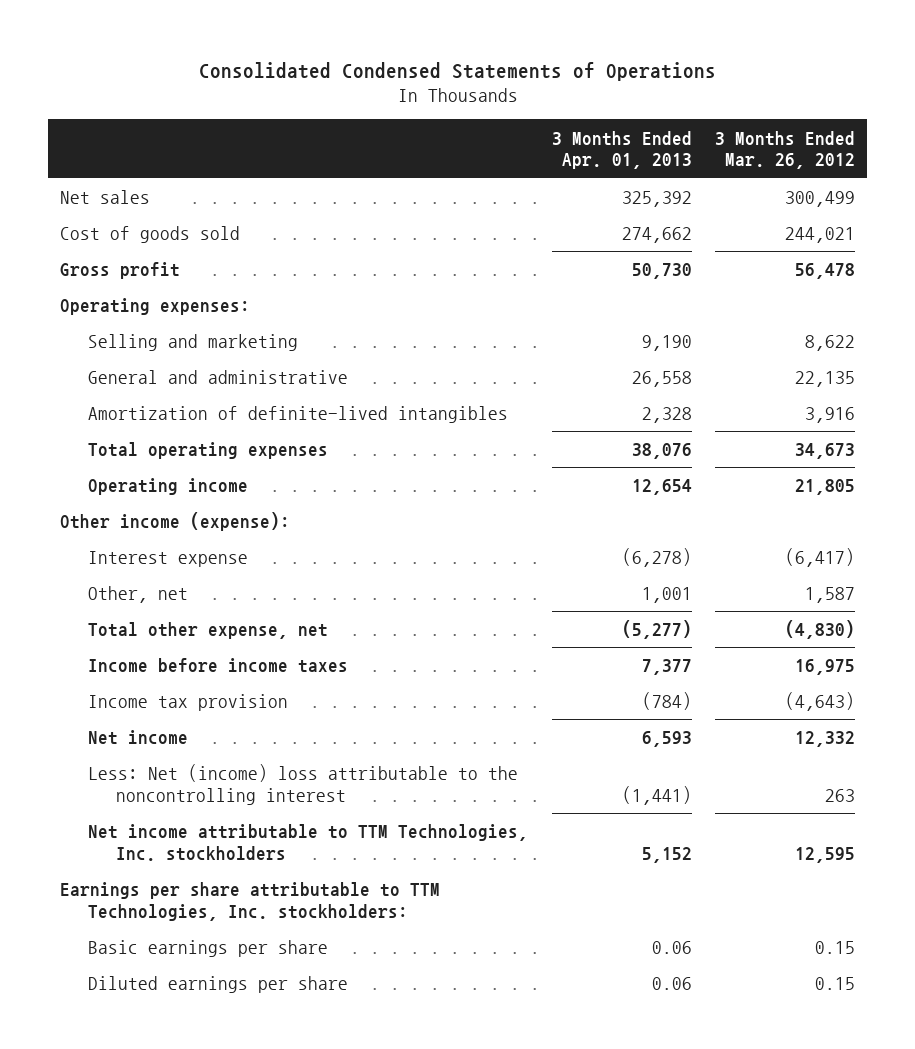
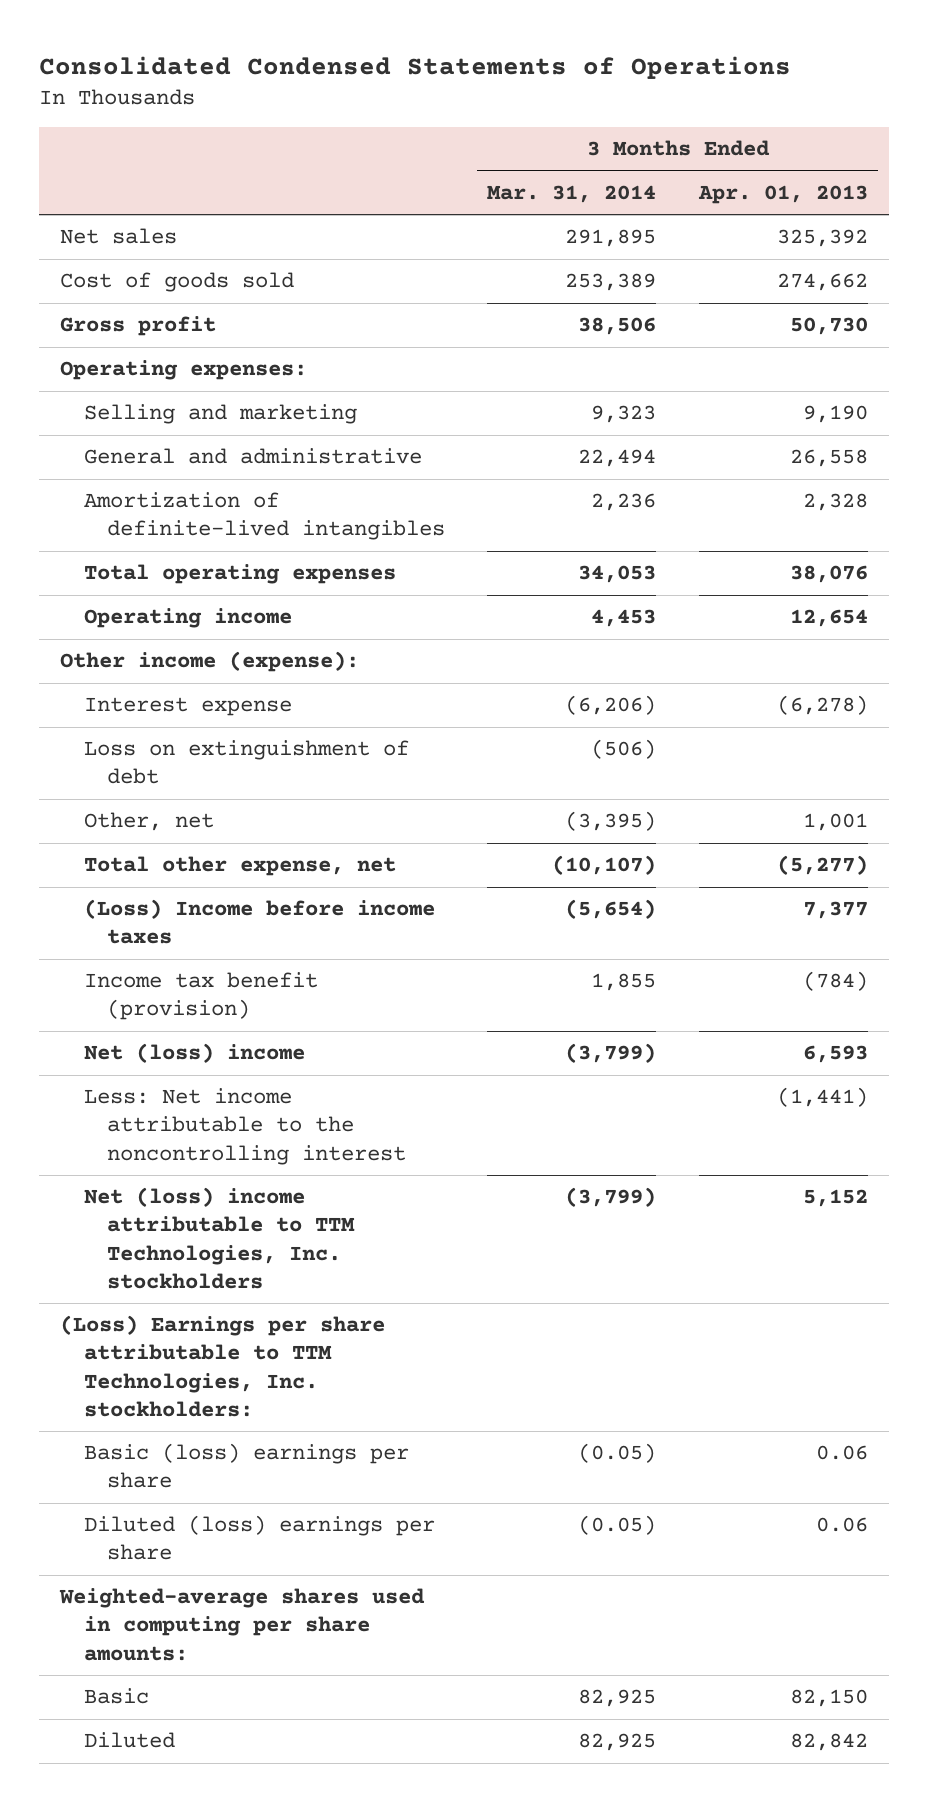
[715,130,856,170] 3 Months Ended Mar. 26, 2012 -> none
none -> [487,184,657,203] Mar. 31, 2014
none -> [83,740,409,785] Loss on extinguishment of debt
[87,658,348,674] Income before income taxes -> [83,899,435,945] (Loss) Income before income taxes
[87,694,288,712] Income tax provision -> [83,972,318,1021] Income tax benefit (provision)
[87,730,188,746] Net income -> [83,1043,305,1064] Net (loss) income
[87,764,518,805] Less: Net (income) loss attributable to the noncontrolling interest -> [83,1088,407,1165] Less: Net income attributable to the noncontrolling interest
[87,824,528,861] Net income attributable to TTM Technologies, Inc. stockholders -> [83,1187,356,1289] Net (loss) income attributable to TTM Technologies, Inc. stockholders
[60,882,441,921] Earnings per share attributable to TTM Technologies, Inc. stockholders: -> [60,1315,386,1417] (Loss) Earnings per share attributable to TTM Technologies, Inc. stockholders:
[87,940,328,958] Basic earnings per share -> [83,1443,409,1489] Basic (loss) earnings per share
[87,976,348,994] Diluted earnings per share -> [83,1515,435,1561] Diluted (loss) earnings per share
none -> [59,1588,426,1661] Weighted-average shares used in computing per share amounts:
none -> [83,1688,149,1705] Basic
none -> [83,1732,175,1749] Diluted

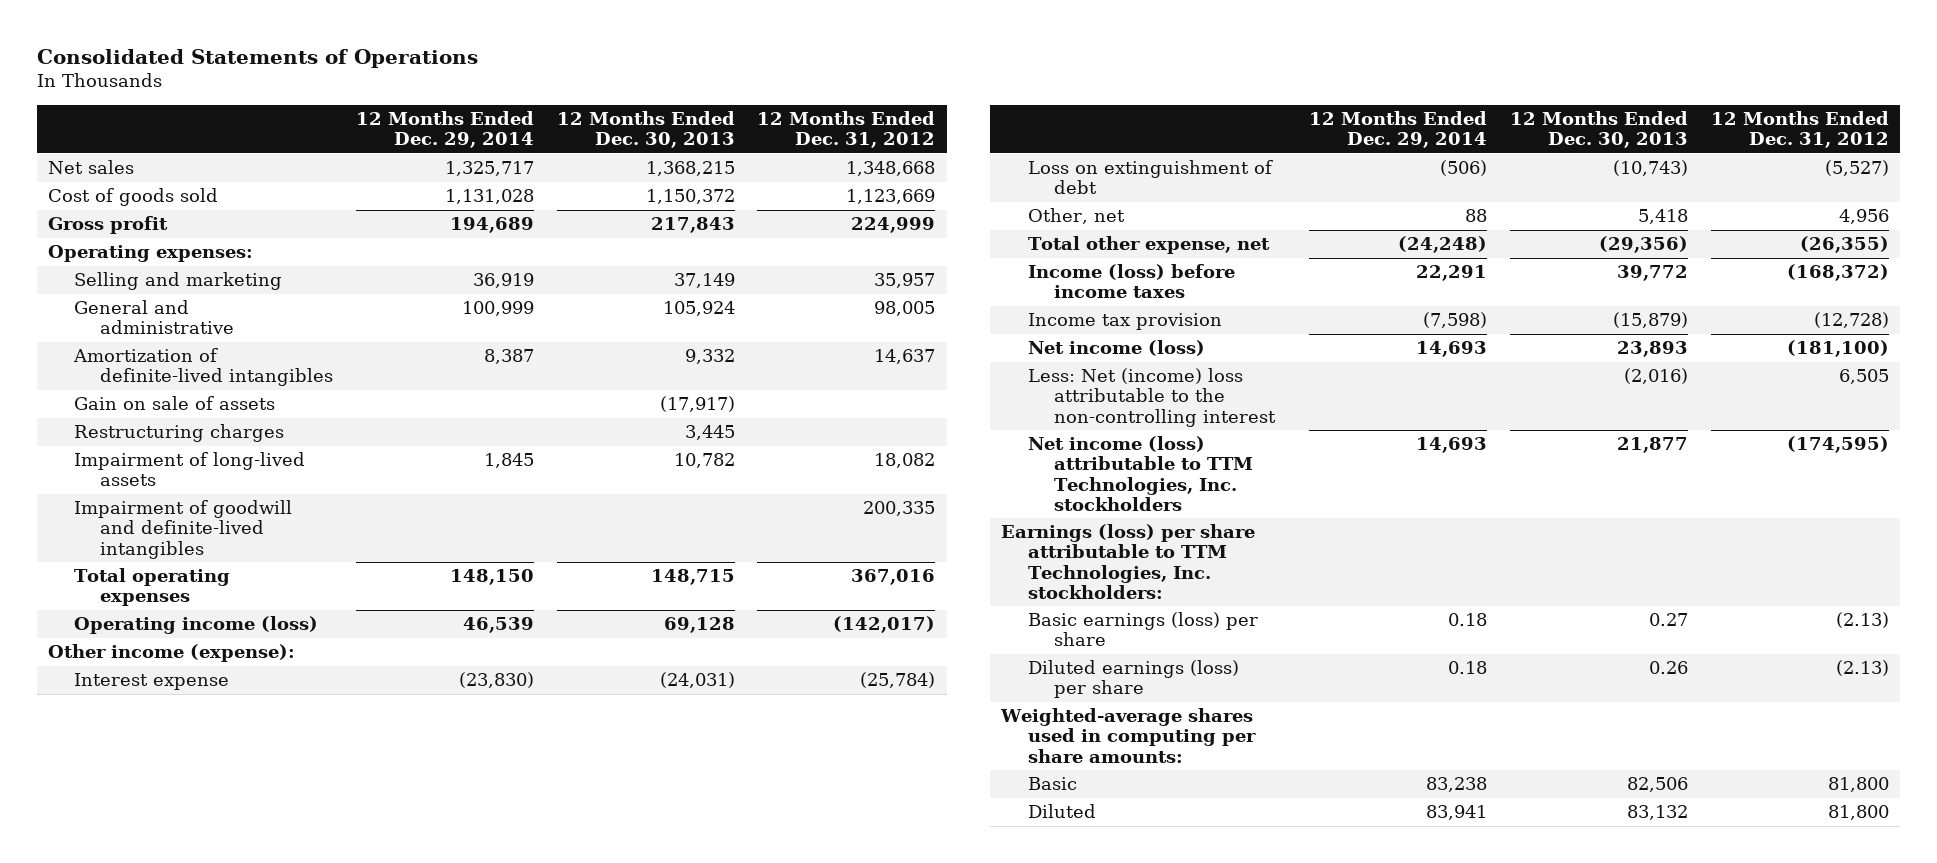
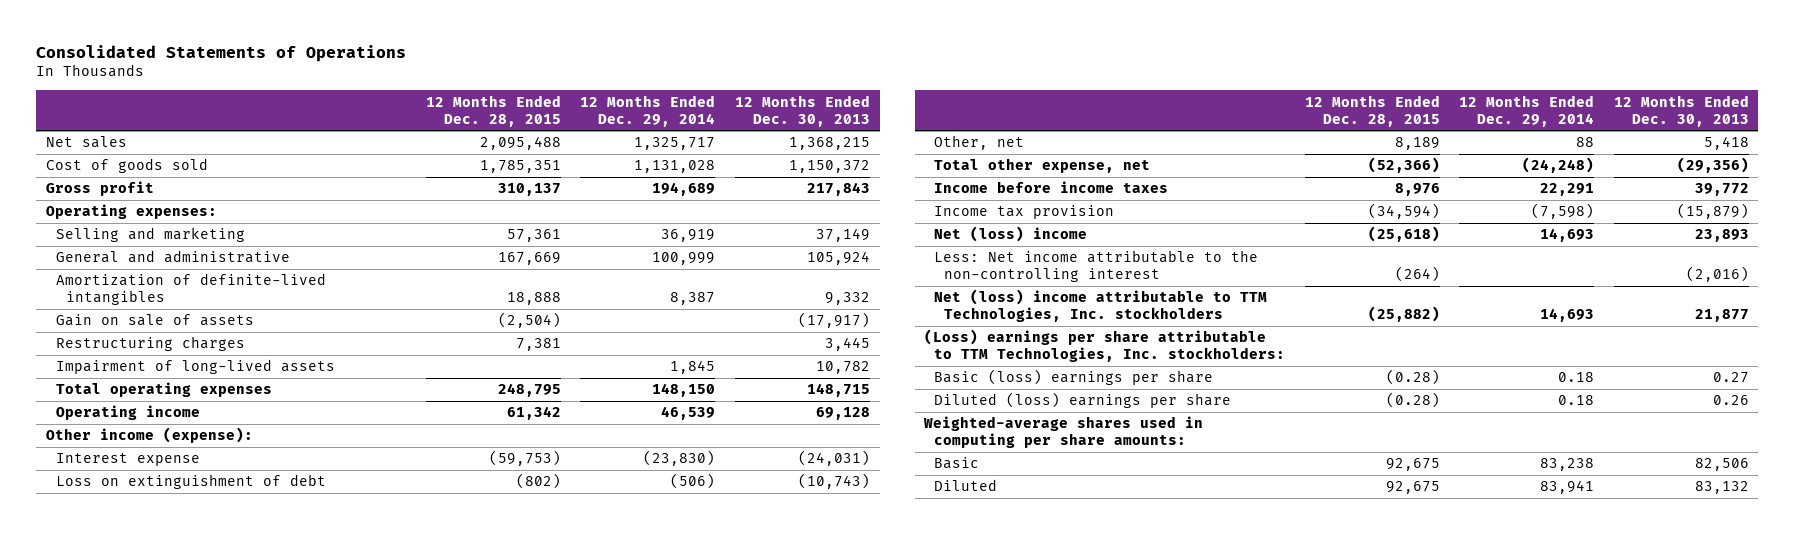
[757,110,936,149] 12 Months Ended Dec. 31, 2012 -> none
none -> [425,94,561,127] 12 Months Ended Dec. 28, 2015
[74,500,293,559] Impairment of goodwill and definite-lived intangibles -> none
[74,616,319,635] Operating income (loss) -> [55,405,200,421] Operating income
[1027,264,1235,299] Income (loss) before income taxes -> [934,181,1169,194] Income before income taxes
[1027,340,1205,357] Net income (loss) -> [934,226,1088,243] Net (loss) income
[1027,368,1276,427] Less: Net (income) loss attributable to the non-controlling interest -> [934,250,1259,283] Less: Net income attributable to the non-controlling interest
[1027,436,1253,511] Net income (loss) attributable to TTM Technologies, Inc. stockholders -> [934,289,1268,323] Net (loss) income attributable to TTM Technologies, Inc. stockholders
[1001,524,1256,599] Earnings (loss) per share attributable to TTM Technologies, Inc. stockholders: -> [924,329,1286,363] (Loss) earnings per share attributable to TTM Technologies, Inc. stockholders:
[1027,612,1258,647] Basic earnings (loss) per share -> [934,369,1214,386] Basic (loss) earnings per share
[1027,660,1239,699] Diluted earnings (loss) per share -> [934,392,1232,409] Diluted (loss) earnings per share

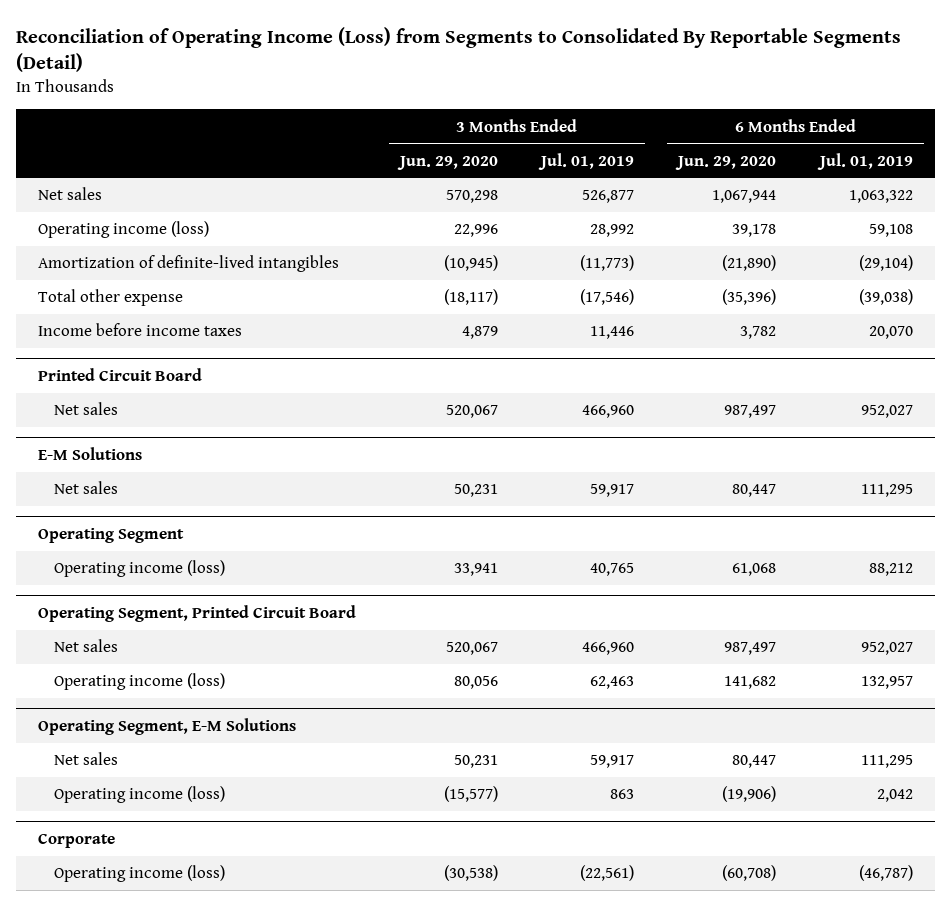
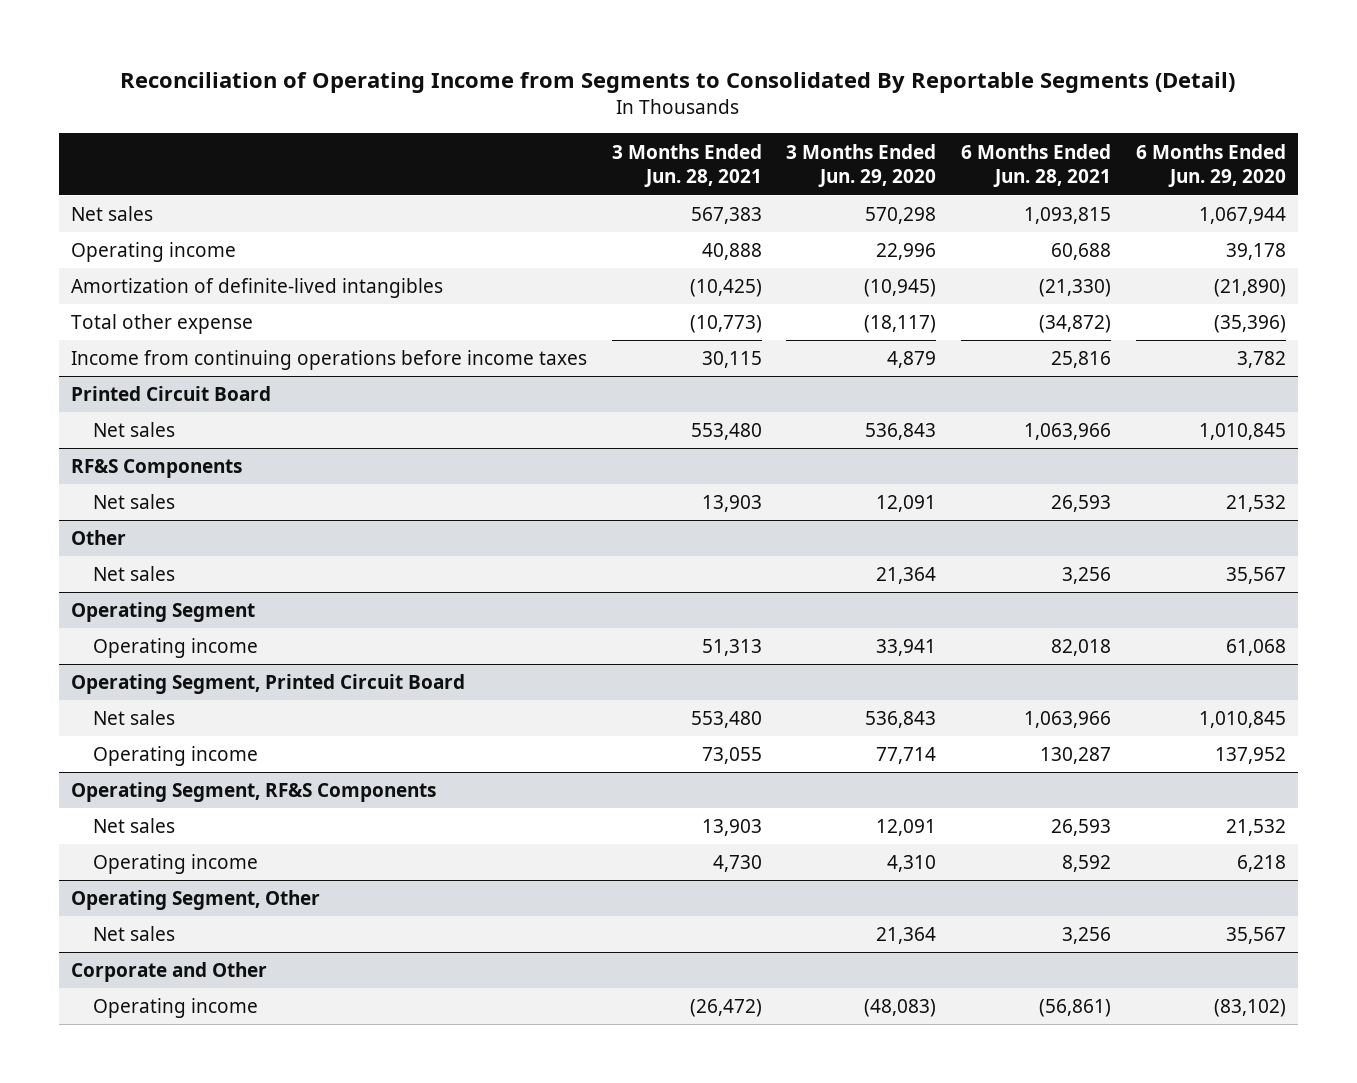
[16,26,902,73] Reconciliation of Operating Income (Loss) from Segments to Consolidated By Reportable Segments (Detail) -> [120,72,1236,94] Reconciliation of Operating Income from Segments to Consolidated By Reportable Segments (Detail)
[538,152,635,170] Jul. 01, 2019 -> none
[816,152,913,170] Jul. 01, 2019 -> none
none -> [611,143,762,188] 3 Months Ended Jun. 28, 2021
none -> [960,143,1111,188] 6 Months Ended Jun. 28, 2021
[37,221,209,239] Operating income (loss) -> [71,242,237,263] Operating income
[37,323,242,337] Income before income taxes -> [71,350,588,371] Income from continuing operations before income taxes
[37,446,142,460] E-M Solutions -> none
[445,405,498,419] 520,067 -> [865,423,937,441] 536,843
[724,405,777,419] 987,497 -> [1198,423,1286,441] 1,010,845
none -> [71,459,243,479] RF&S Components
[453,484,498,498] 50,231 -> [876,495,937,513] 12,091
[732,484,777,498] 80,447 -> [1225,495,1286,513] 21,532
none -> [71,530,127,546] Other
none -> [92,566,175,582] Net sales
[53,560,225,578] Operating income (loss) -> [92,638,258,659] Operating income
[37,717,296,735] Operating Segment, E-M Solutions -> none
[445,642,498,656] 520,067 -> [865,711,937,729] 536,843
[724,642,777,656] 987,497 -> [1198,711,1286,729] 1,010,845
[53,673,225,691] Operating income (loss) -> [92,746,258,767] Operating income
[453,676,498,690] 80,056 -> [876,747,937,765] 77,714
[724,676,777,690] 141,682 -> [1214,747,1286,765] 137,952
none -> [71,782,437,803] Operating Segment, RF&S Components
[453,755,498,769] 50,231 -> [876,819,937,837] 12,091
[732,755,777,769] 80,447 -> [1225,819,1286,837] 21,532
[53,786,225,804] Operating income (loss) -> [92,854,258,875] Operating income
[443,786,498,803] (15,577) -> [887,855,937,873] 4,310
[722,786,777,803] (19,906) -> [1236,855,1286,873] 6,218
none -> [71,890,321,911] Operating Segment, Other
none -> [92,926,175,942] Net sales
[37,832,115,848] Corporate -> [71,962,268,983] Corporate and Other
[53,865,225,883] Operating income (loss) -> [92,998,258,1019] Operating income
[443,865,498,882] (30,538) -> [864,999,937,1018] (48,083)
[722,865,777,882] (60,708) -> [1213,999,1286,1018] (83,102)

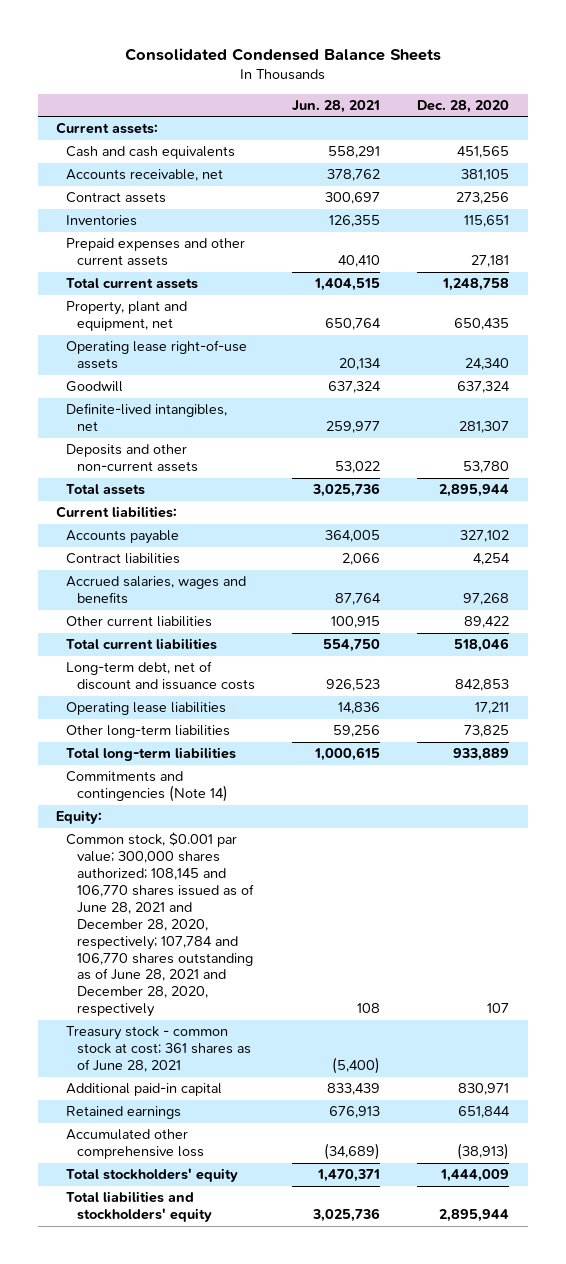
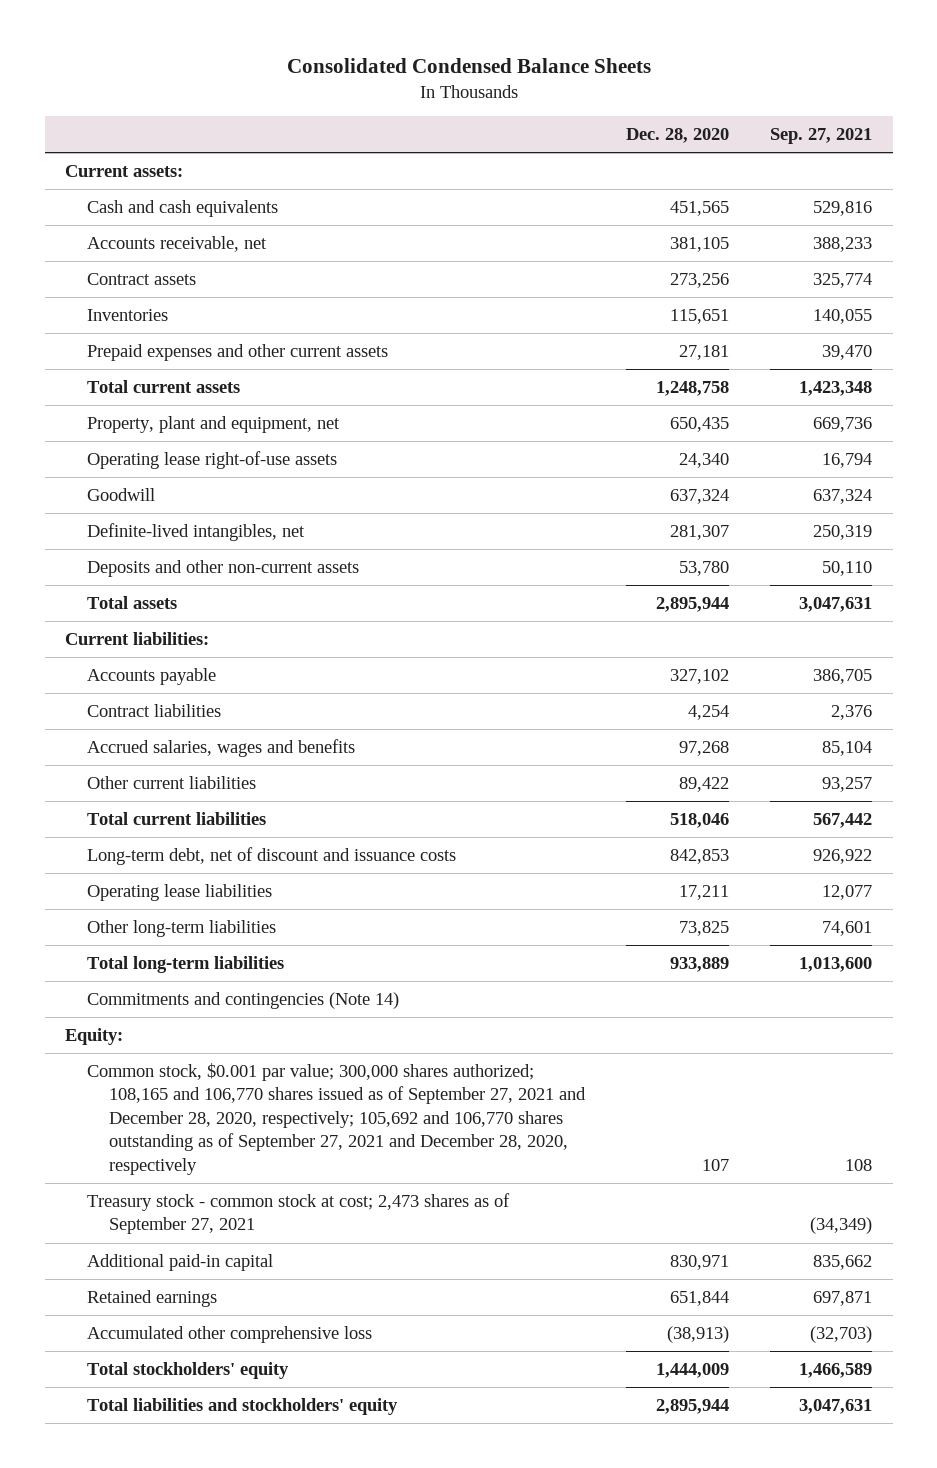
[291,99,380,113] Jun. 28, 2021 -> none
none -> [770,127,873,144] Sep. 27, 2021
[66,832,254,1018] Common stock, $0.001 par value; 300,000 shares authorized; 108,145 and 106,770 shares issued as of June 28, 2021 and December 28, 2020, respectively; 107,784 and 106,770 shares outstanding as of June 28, 2021 and December 28, 2020, respectively -> [87,1063,587,1175] Common stock, $0.001 par value; 300,000 shares authorized; 108,165 and 106,770 shares issued as of September 27, 2021 and December 28, 2020, respectively; 105,692 and 106,770 shares outstanding as of September 27, 2021 and December 28, 2020, respectively
[66,1026,251,1073] Treasury stock - common stock at cost; 361 shares as of June 28, 2021 -> [87,1193,511,1235] Treasury stock - common stock at cost; 2,473 shares as of September 27, 2021

